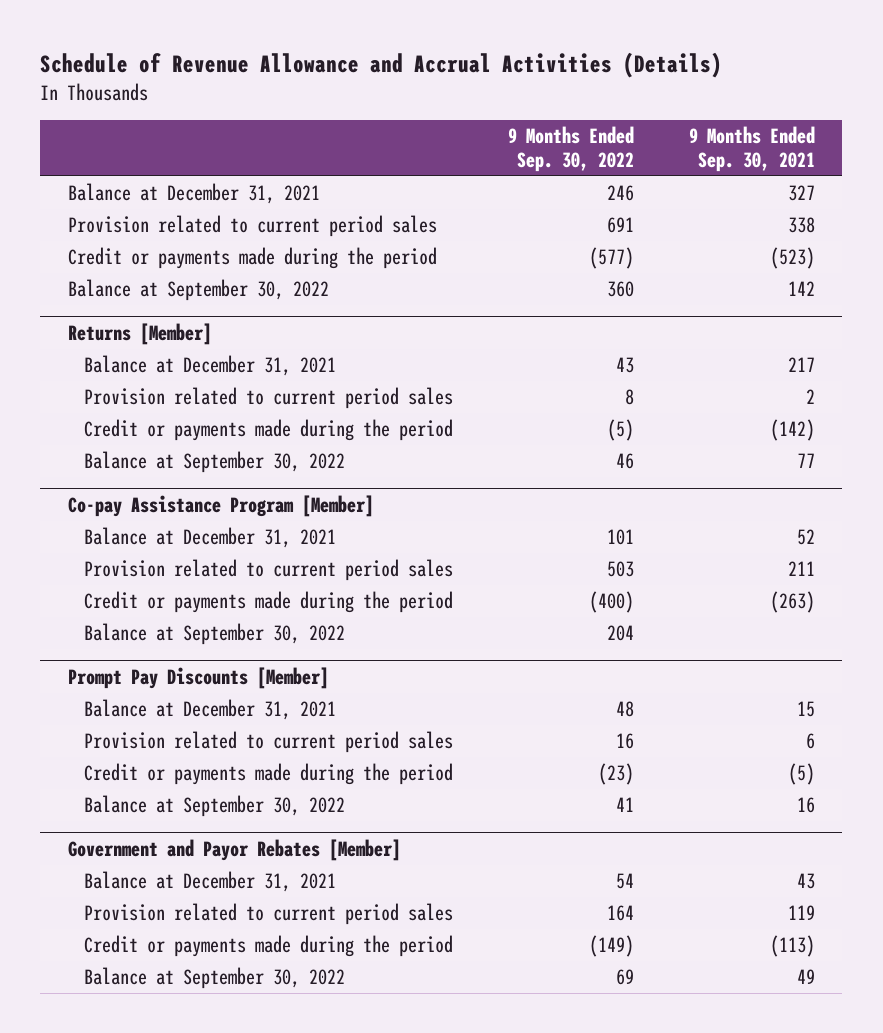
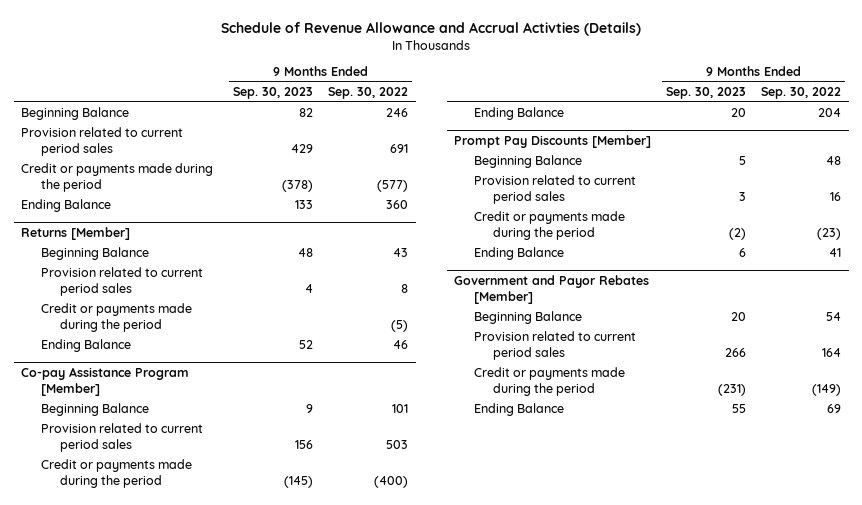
[40,52,723,79] Schedule of Revenue Allowance and Accrual Activities (Details) -> [221,21,642,36] Schedule of Revenue Allowance and Accrual Activties (Details)
[688,126,815,172] 9 Months Ended Sep. 30, 2021 -> none
none -> [233,87,314,100] Sep. 30, 2023
[67,183,320,205] Balance at December 31, 2021 -> [21,107,130,121] Beginning Balance
[67,279,329,302] Balance at September 30, 2022 -> [21,199,112,213] Ending Balance
[83,355,336,377] Balance at December 31, 2021 -> [40,247,149,261] Beginning Balance
[83,451,345,474] Balance at September 30, 2022 -> [40,339,131,353] Ending Balance
[83,527,336,549] Balance at December 31, 2021 -> [40,403,149,417] Beginning Balance
[83,623,345,646] Balance at September 30, 2022 -> [473,107,564,121] Ending Balance
[83,699,336,721] Balance at December 31, 2021 -> [473,155,582,169] Beginning Balance
[83,795,345,818] Balance at September 30, 2022 -> [473,247,564,261] Ending Balance
[83,871,336,893] Balance at December 31, 2021 -> [473,311,582,325] Beginning Balance
[83,967,345,990] Balance at September 30, 2022 -> [473,403,564,417] Ending Balance

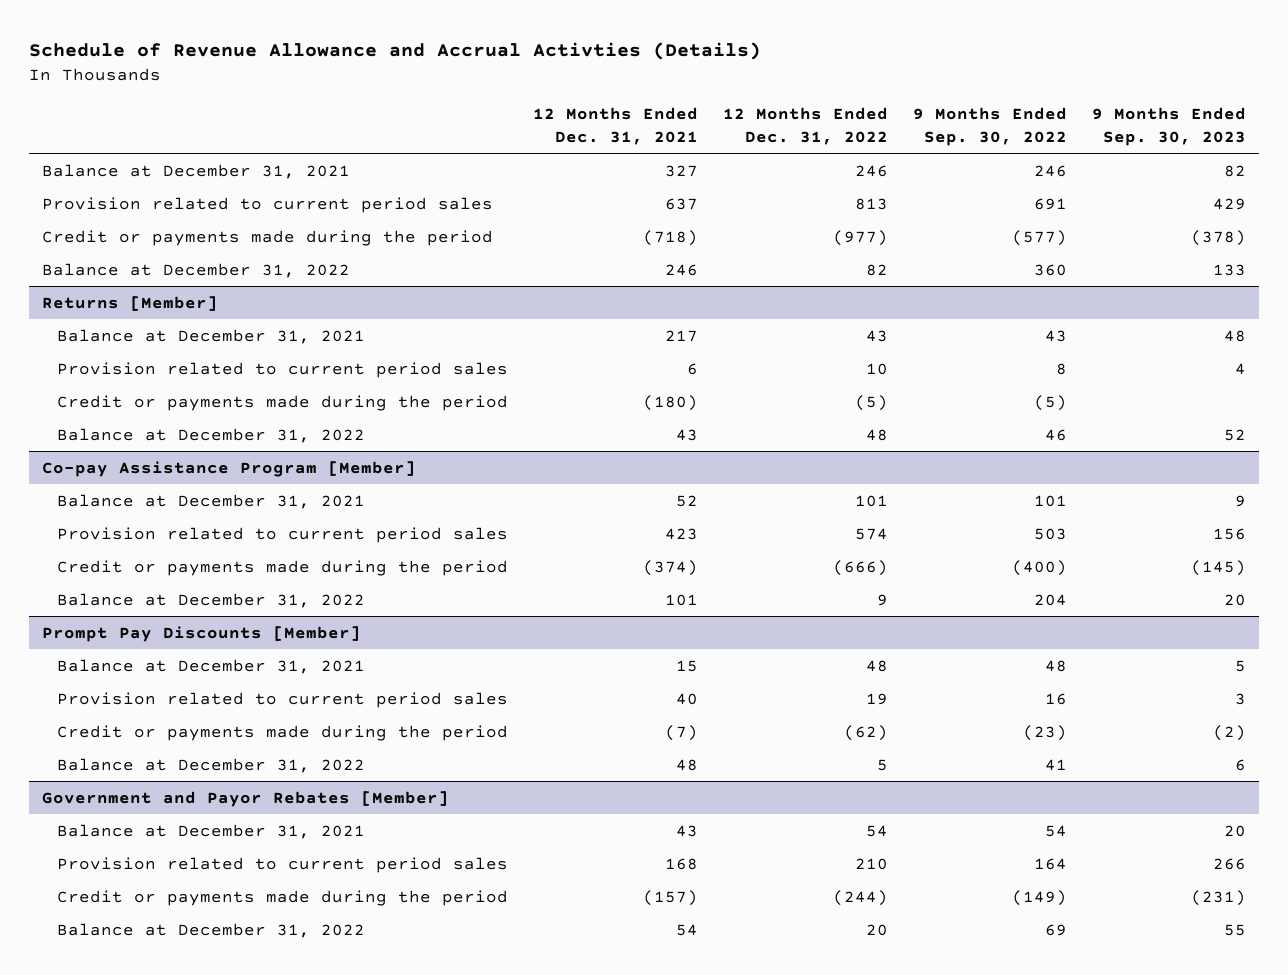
none -> [533,107,699,145] 12 Months Ended Dec. 31, 2021
none -> [723,107,889,145] 12 Months Ended Dec. 31, 2022
[21,107,130,121] Beginning Balance -> [41,163,350,179] Balance at December 31, 2021
[21,199,112,213] Ending Balance -> [41,262,350,278] Balance at December 31, 2022
[40,247,149,261] Beginning Balance -> [57,328,366,344] Balance at December 31, 2021
[40,339,131,353] Ending Balance -> [57,427,366,443] Balance at December 31, 2022
[40,403,149,417] Beginning Balance -> [57,493,366,509] Balance at December 31, 2021
[473,107,564,121] Ending Balance -> [57,592,366,608] Balance at December 31, 2022
[473,155,582,169] Beginning Balance -> [57,658,366,674] Balance at December 31, 2021
[473,247,564,261] Ending Balance -> [57,757,366,773] Balance at December 31, 2022
[473,311,582,325] Beginning Balance -> [57,823,366,839] Balance at December 31, 2021
[473,403,564,417] Ending Balance -> [57,922,366,938] Balance at December 31, 2022

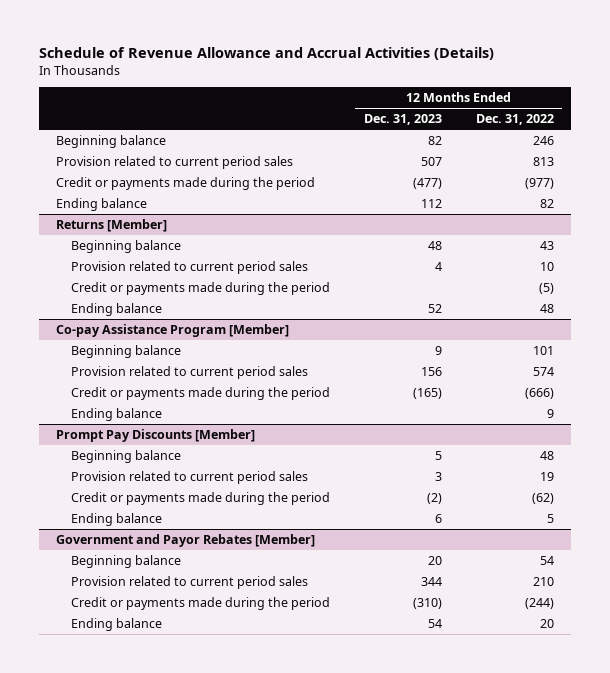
[29,42,762,61] Schedule of Revenue Allowance and Accrual Activties (Details) -> [38,47,494,61] Schedule of Revenue Allowance and Accrual Activities (Details)
[533,107,699,145] 12 Months Ended Dec. 31, 2021 -> none
[913,107,1068,146] 9 Months Ended Sep. 30, 2022 -> none
[1092,107,1247,146] 9 Months Ended Sep. 30, 2023 -> none
none -> [363,114,442,126] Dec. 31, 2023
[41,163,350,179] Balance at December 31, 2021 -> [55,134,166,148] Beginning balance
[41,262,350,278] Balance at December 31, 2022 -> [55,197,147,211] Ending balance
[57,328,366,344] Balance at December 31, 2021 -> [70,239,181,253] Beginning balance
[57,427,366,443] Balance at December 31, 2022 -> [70,302,162,316] Ending balance
[57,493,366,509] Balance at December 31, 2021 -> [70,344,181,358] Beginning balance
[57,592,366,608] Balance at December 31, 2022 -> [70,407,162,421] Ending balance
[57,658,366,674] Balance at December 31, 2021 -> [70,449,181,463] Beginning balance
[57,757,366,773] Balance at December 31, 2022 -> [70,512,162,526] Ending balance
[57,823,366,839] Balance at December 31, 2021 -> [70,554,181,568] Beginning balance
[57,922,366,938] Balance at December 31, 2022 -> [70,617,162,631] Ending balance

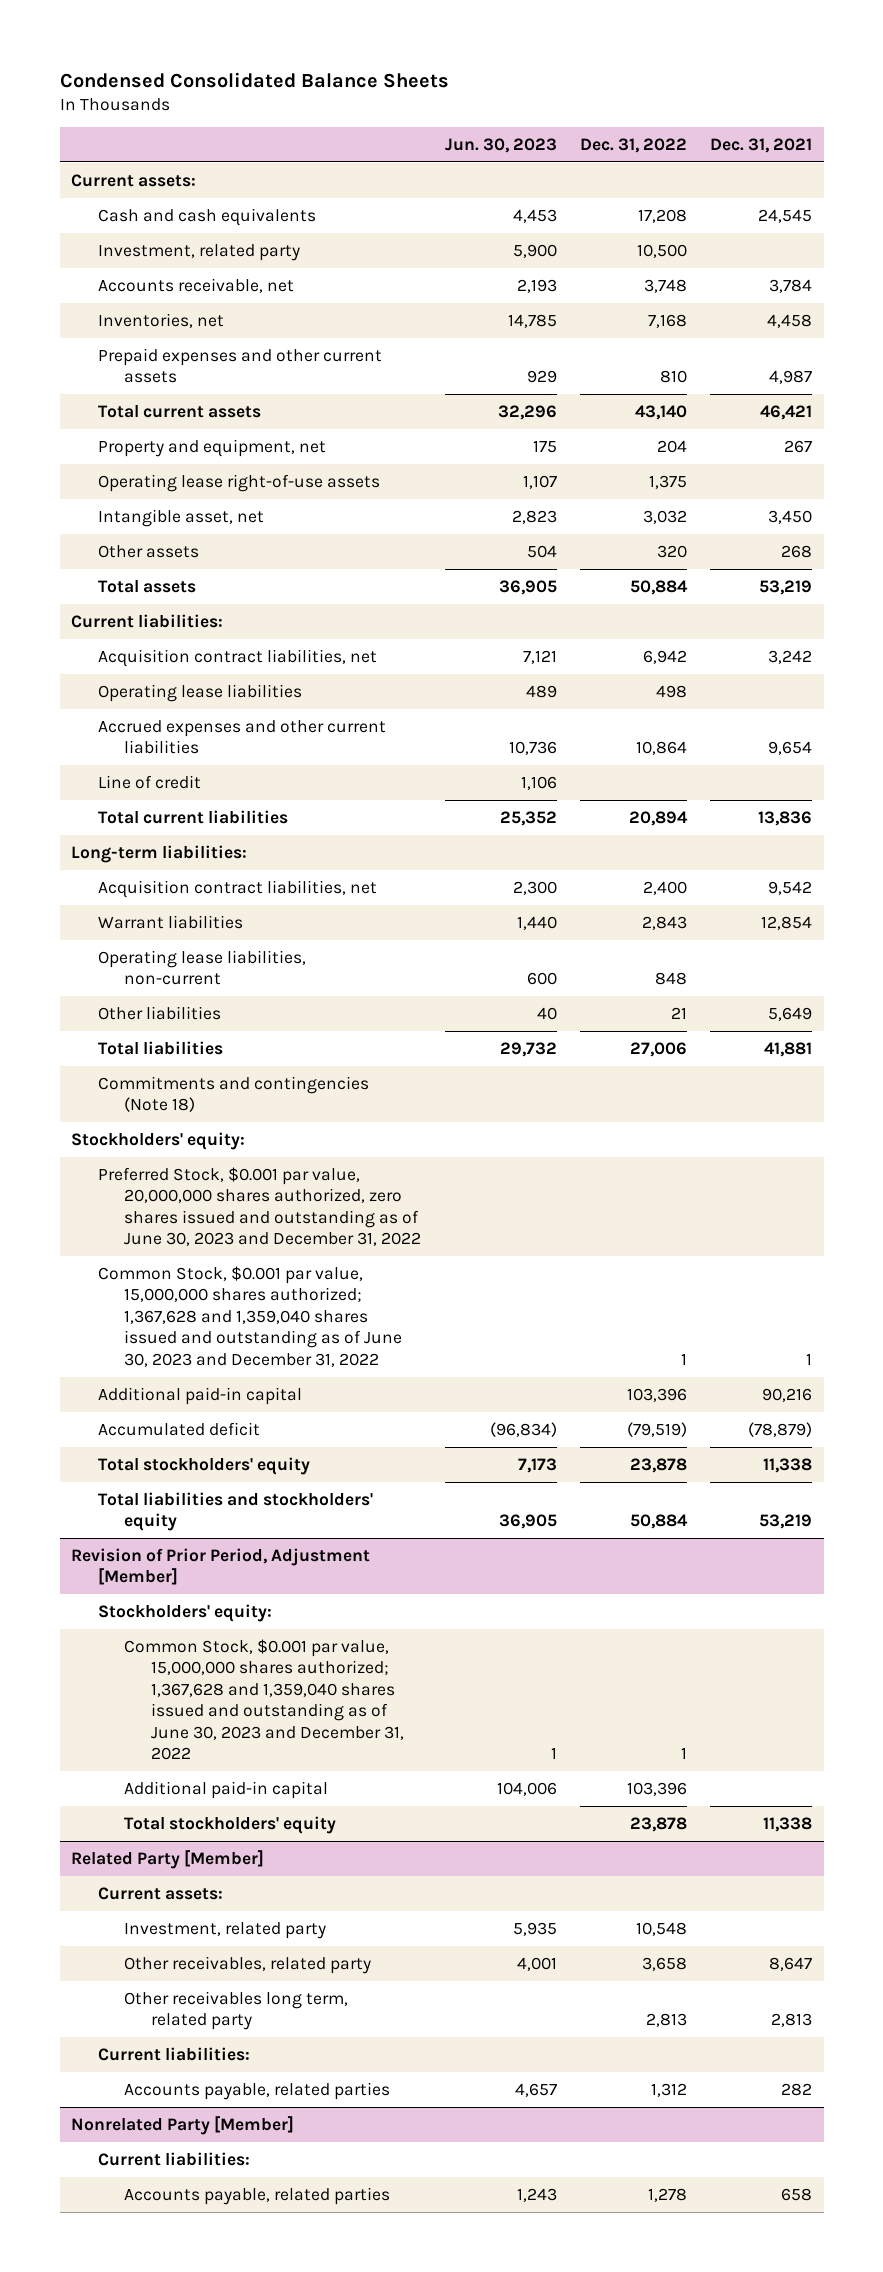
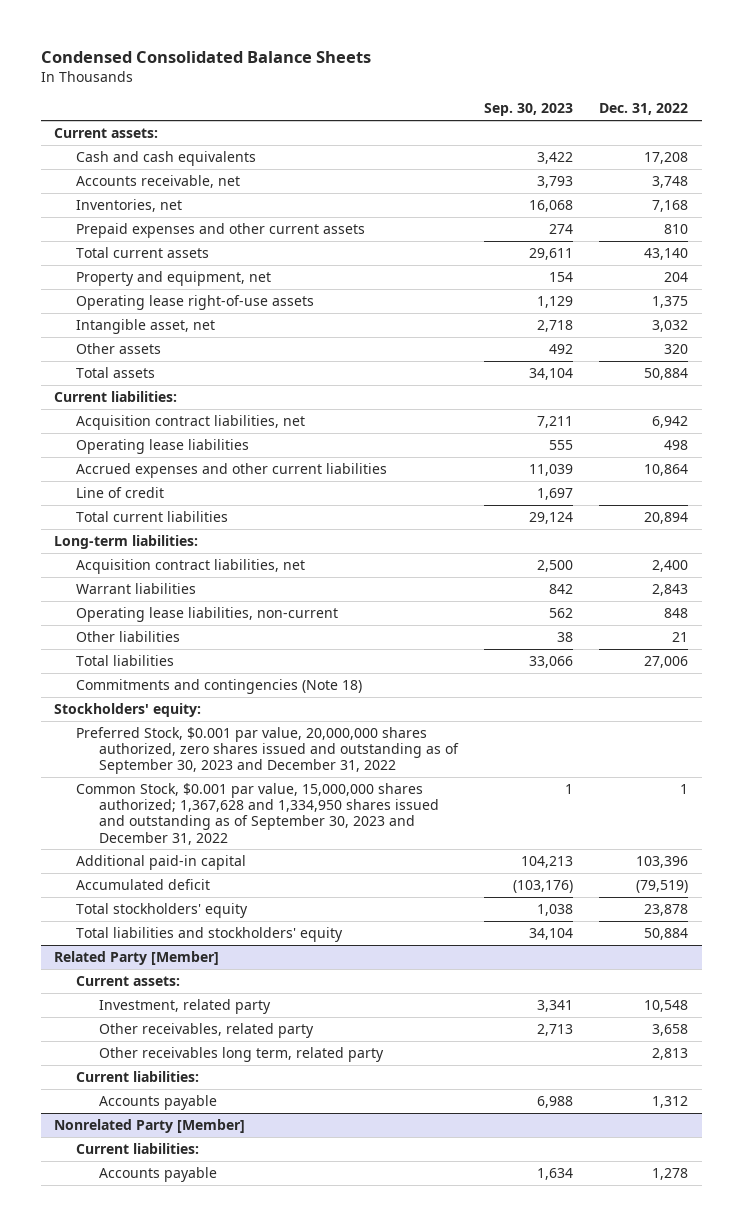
[444,138,557,154] Jun. 30, 2023 -> none
[710,138,813,154] Dec. 31, 2021 -> none
none -> [483,103,573,117] Sep. 30, 2023
[97,243,300,261] Investment, related party -> none
[97,1166,422,1247] Preferred Stock, $0.001 par value, 20,000,000 shares authorized, zero shares issued and outstanding as of June 30, 2023 and December 31, 2022 -> [76,726,459,775] Preferred Stock, $0.001 par value, 20,000,000 shares authorized, zero shares issued and outstanding as of September 30, 2023 and December 31, 2022
[97,1265,403,1367] Common Stock, $0.001 par value, 15,000,000 shares authorized; 1,367,628 and 1,359,040 shares issued and outstanding as of June 30, 2023 and December 31, 2022 -> [76,782,439,845] Common Stock, $0.001 par value, 15,000,000 shares authorized; 1,367,628 and 1,334,950 shares issued and outstanding as of September 30, 2023 and December 31, 2022
[71,1547,371,1586] Revision of Prior Period, Adjustment [Member] -> none
[97,1603,272,1622] Stockholders' equity: -> none
[124,1638,404,1761] Common Stock, $0.001 par value, 15,000,000 shares authorized; 1,367,628 and 1,359,040 shares issued and outstanding as of June 30, 2023 and December 31, 2022 -> none
[124,1780,329,1799] Additional paid-in capital -> none
[124,1815,337,1834] Total stockholders' equity -> none
[124,2081,391,2100] Accounts payable, related parties -> [98,1094,217,1110] Accounts payable
[124,2186,391,2205] Accounts payable, related parties -> [98,1166,217,1182] Accounts payable

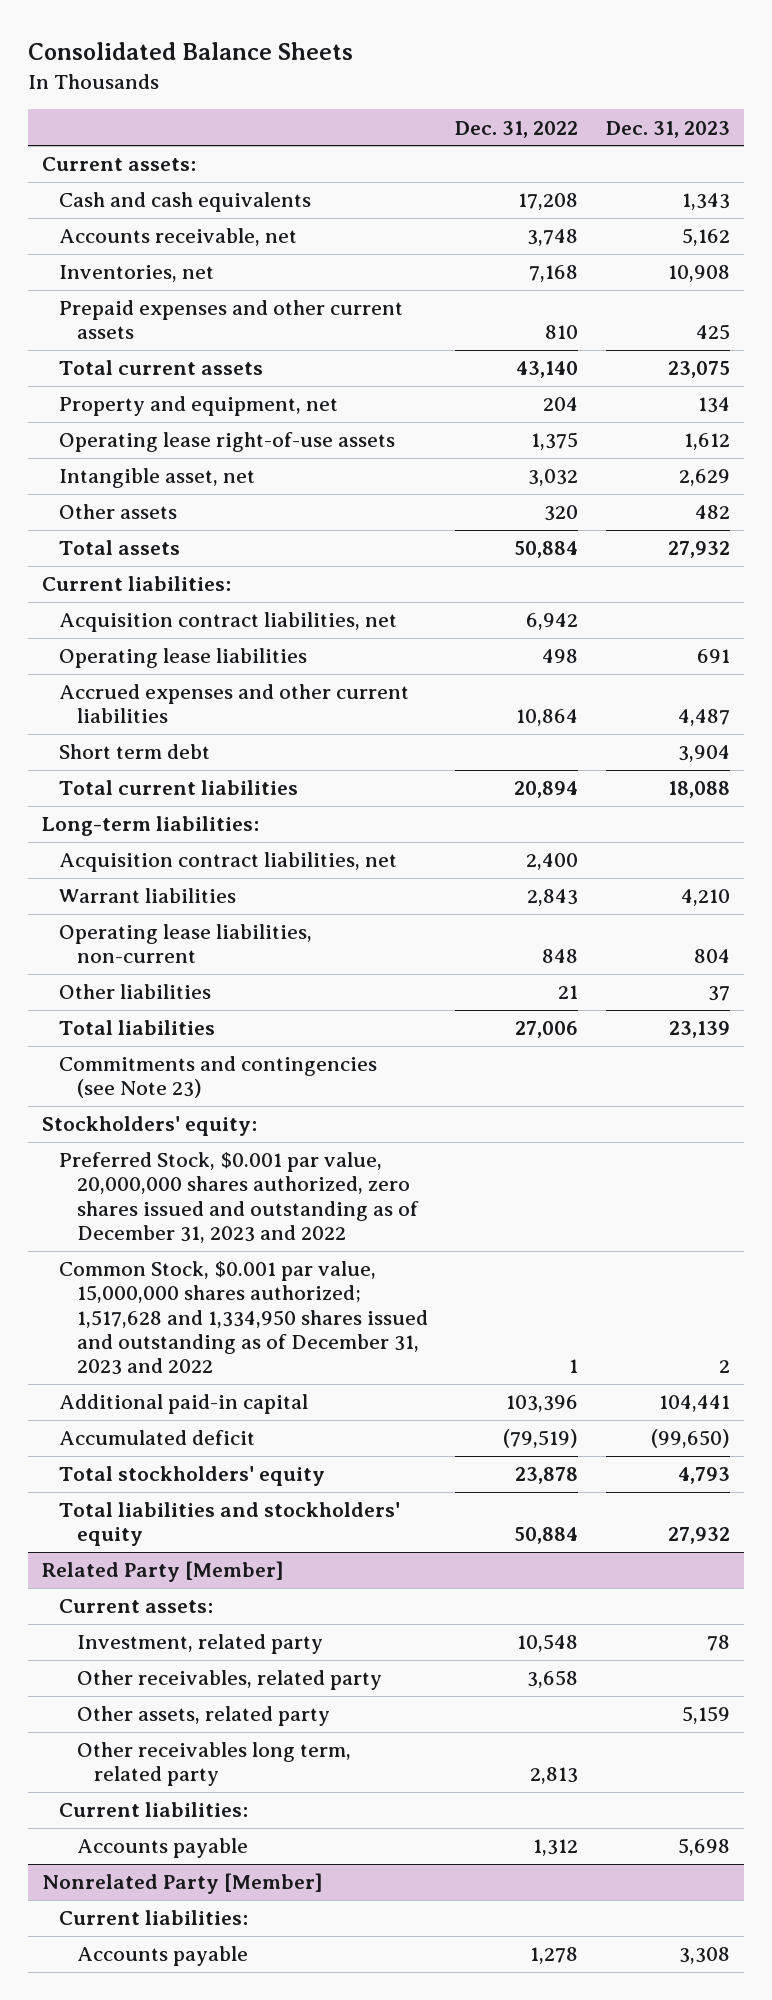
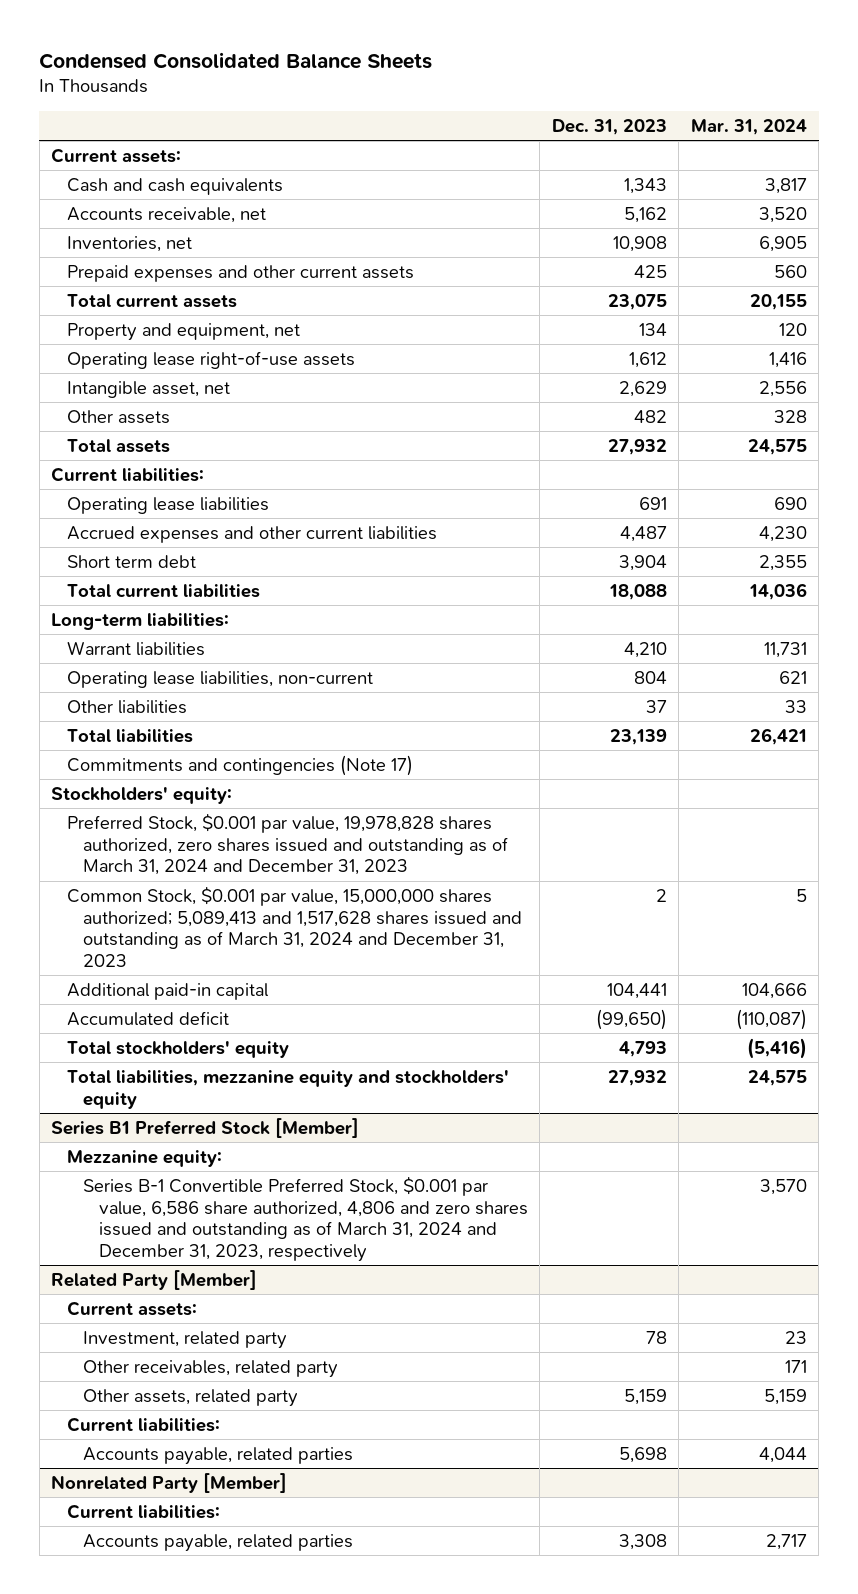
[28,42,354,61] Consolidated Balance Sheets -> [39,51,433,69] Condensed Consolidated Balance Sheets
[455,120,579,138] Dec. 31, 2022 -> none
none -> [690,118,807,135] Mar. 31, 2024
[59,612,398,633] Acquisition contract liabilities, net -> none
[59,852,398,873] Acquisition contract liabilities, net -> none
[59,1056,378,1099] Commitments and contingencies (see Note 23) -> [67,754,414,776] Commitments and contingencies (Note 17)
[59,1152,419,1244] Preferred Stock, $0.001 par value, 20,000,000 shares authorized, zero shares issued and outstanding as of December 31, 2023 and 2022 -> [67,812,508,876] Preferred Stock, $0.001 par value, 19,978,828 shares authorized, zero shares issued and outstanding as of March 31, 2024 and December 31, 2023
[59,1261,428,1376] Common Stock, $0.001 par value, 15,000,000 shares authorized; 1,517,628 and 1,334,950 shares issued and outstanding as of December 31, 2023 and 2022 -> [67,885,522,968] Common Stock, $0.001 par value, 15,000,000 shares authorized; 5,089,413 and 1,517,628 shares issued and outstanding as of March 31, 2024 and December 31, 2023
[59,1502,401,1547] Total liabilities and stockholders' equity -> [67,1069,510,1109] Total liabilities, mezzanine equity and stockholders' equity
none -> [51,1117,360,1138] Series B1 Preferred Stock [Member]
none -> [67,1149,223,1167] Mezzanine equity:
none -> [82,1175,528,1263] Series B-1 Convertible Preferred Stock, $0.001 par value, 6,586 share authorized, 4,806 and zero shares issued and outstanding as of March 31, 2024 and December 31, 2023, respectively
[76,1742,351,1787] Other receivables long term, related party -> none
[76,1838,248,1859] Accounts payable -> [82,1446,353,1465] Accounts payable, related parties
[76,1946,248,1967] Accounts payable -> [82,1533,353,1552] Accounts payable, related parties

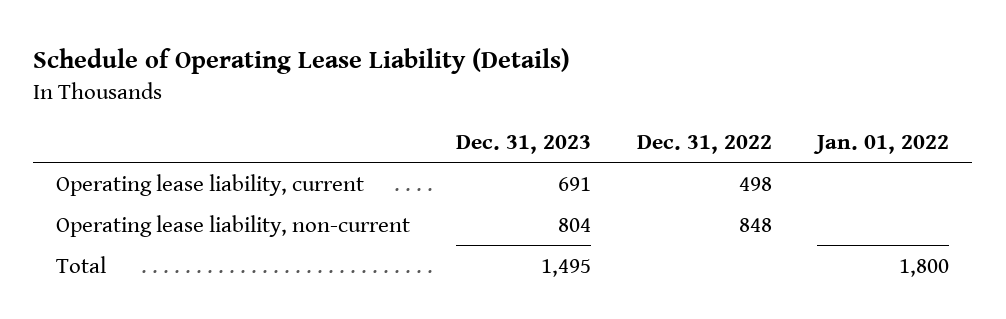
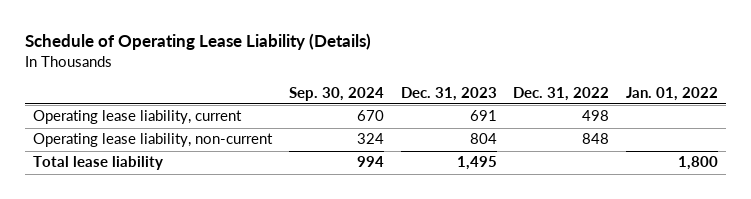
none -> [288,86,384,101] Sep. 30, 2024
[56,255,107,273] Total -> [33,156,164,171] Total lease liability

